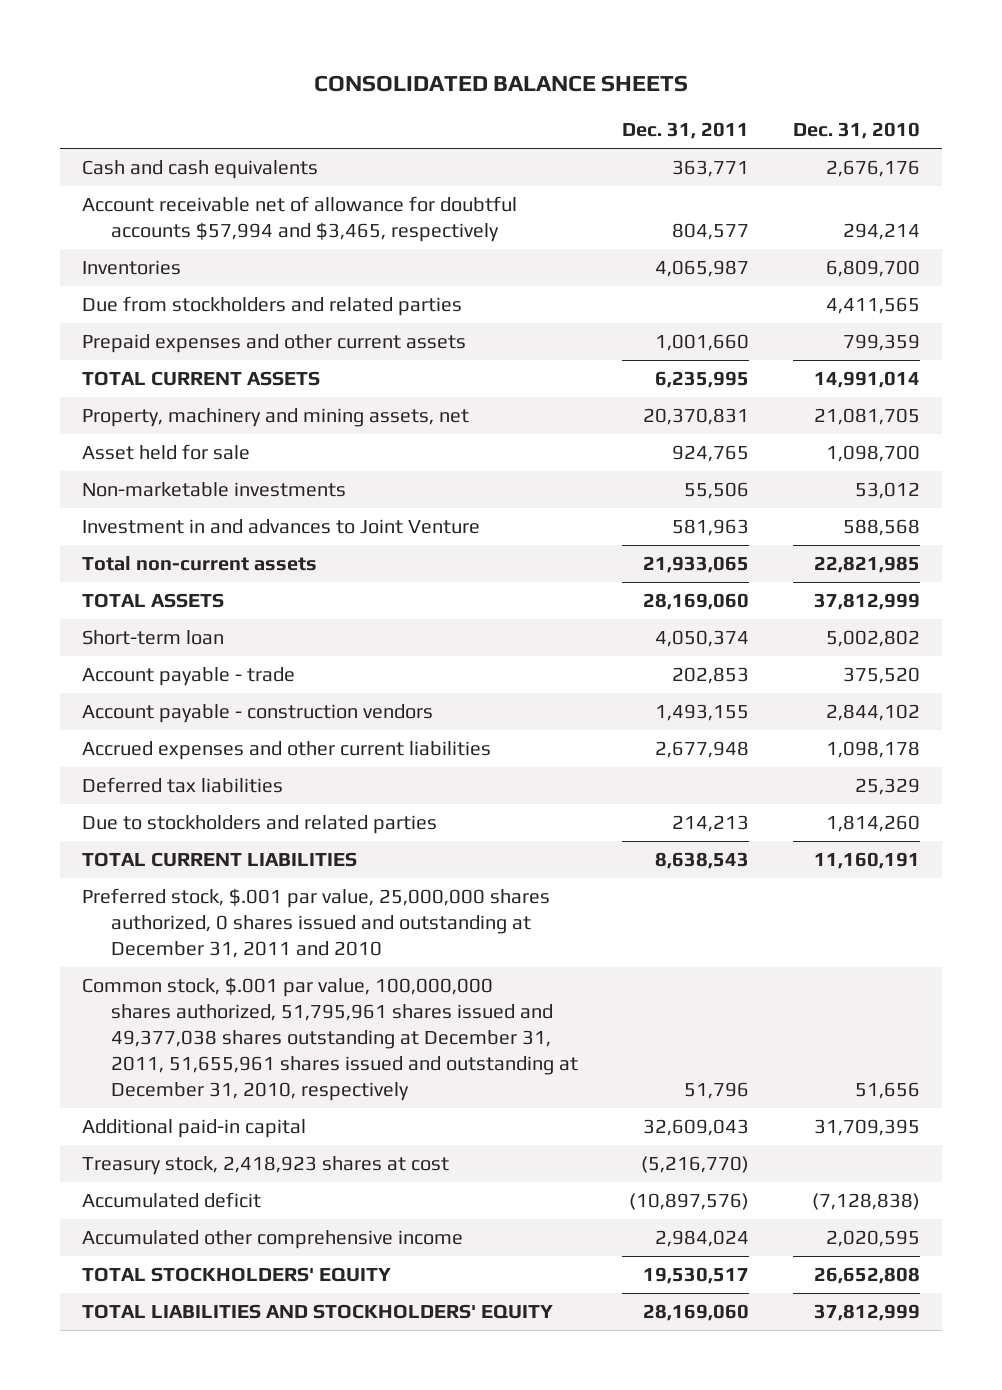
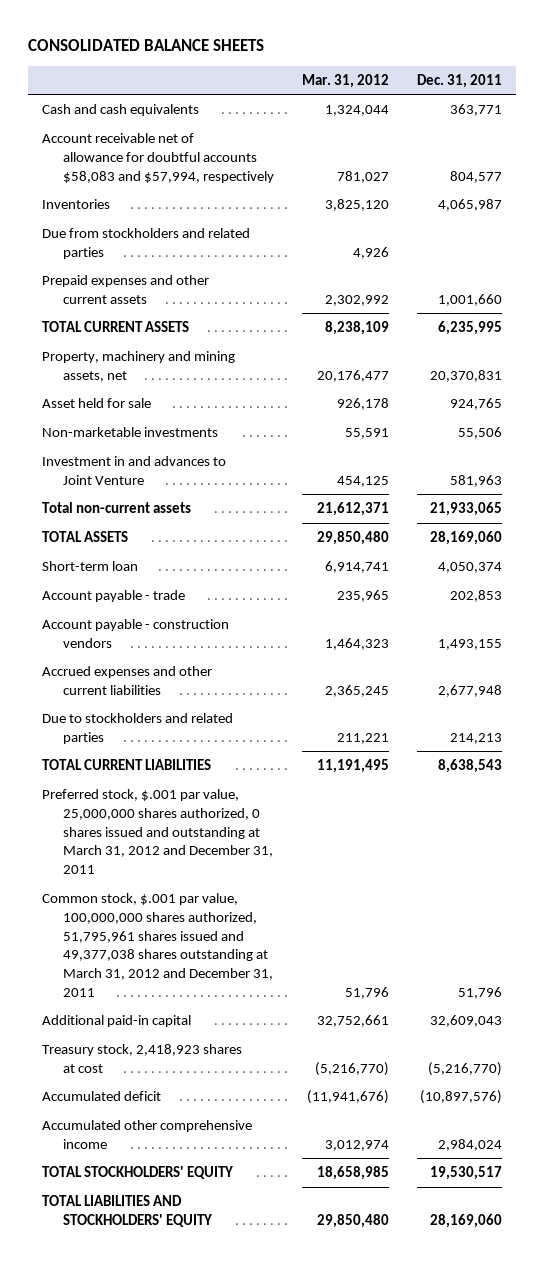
[793,122,921,140] Dec. 31, 2010 -> none
none -> [301,73,389,88] Mar. 31, 2012
[81,196,517,242] Account receivable net of allowance for doubtful accounts $57,994 and $3,465, respectively -> [42,133,274,183] Account receivable net of allowance for doubtful accounts $58,083 and $57,994, respectively
[81,777,283,794] Deferred tax liabilities -> none
[81,888,550,958] Preferred stock, $.001 par value, 25,000,000 shares authorized, 0 shares issued and outstanding at December 31, 2011 and 2010 -> [42,789,273,875] Preferred stock, $.001 par value, 25,000,000 shares authorized, 0 shares issued and outstanding at March 31, 2012 and December 31, 2011
[81,977,578,1101] Common stock, $.001 par value, 100,000,000 shares authorized, 51,795,961 shares issued and 49,377,038 shares outstanding at December 31, 2011, 51,655,961 shares issued and outstanding at December 31, 2010, respectively -> [42,893,273,997] Common stock, $.001 par value, 100,000,000 shares authorized, 51,795,961 shares issued and 49,377,038 shares outstanding at March 31, 2012 and December 31, 2011

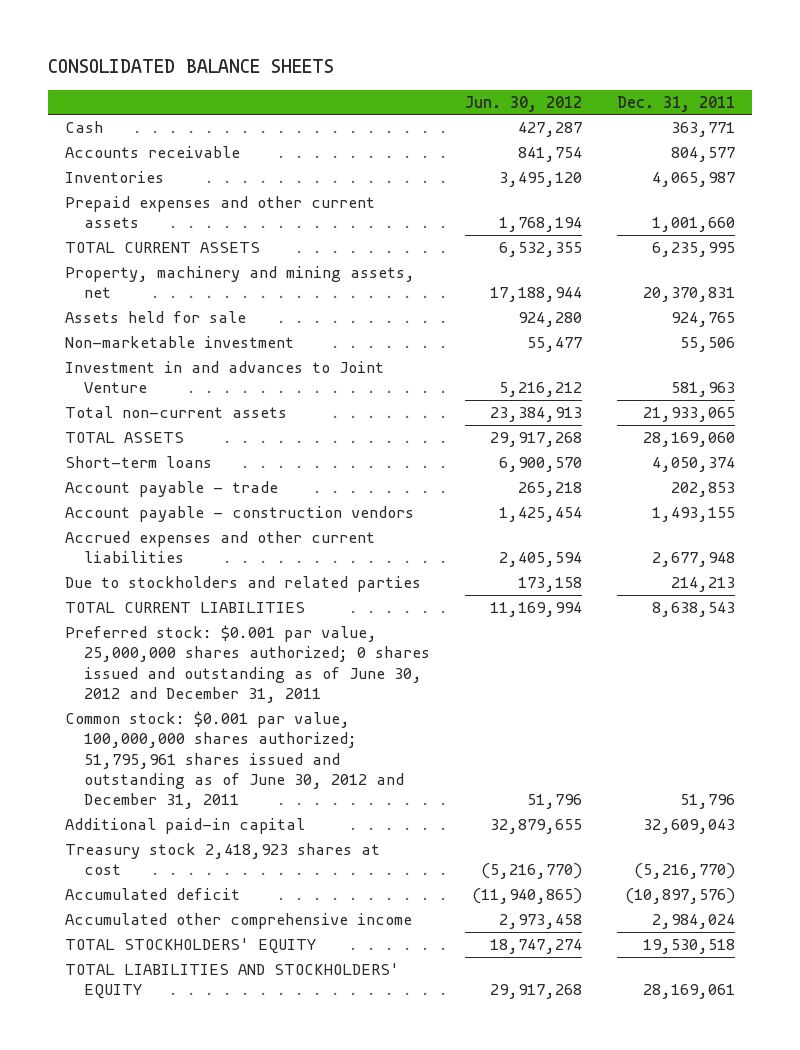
[301,73,389,88] Mar. 31, 2012 -> none
none -> [464,95,582,112] Jun. 30, 2012
[42,104,200,117] Cash and cash equivalents -> [65,120,104,133] Cash
[42,133,274,183] Account receivable net of allowance for doubtful accounts $58,083 and $57,994, respectively -> [65,145,241,158] Accounts receivable
[42,228,251,259] Due from stockholders and related parties -> none
[42,398,152,409] Asset held for sale -> [65,310,247,323] Assets held for sale
[42,427,219,438] Non-marketable investments -> [65,335,295,348] Non-marketable investment
[42,561,139,572] Short-term loan -> [65,455,213,468] Short-term loans
[42,789,273,875] Preferred stock, $.001 par value, 25,000,000 shares authorized, 0 shares issued and outstanding at March 31, 2012 and December 31, 2011 -> [65,624,431,703] Preferred stock: $0.001 par value, 25,000,000 shares authorized; 0 shares issued and outstanding as of June 30, 2012 and December 31, 2011
[42,893,273,997] Common stock, $.001 par value, 100,000,000 shares authorized, 51,795,961 shares issued and 49,377,038 shares outstanding at March 31, 2012 and December 31, 2011 -> [65,710,405,810] Common stock: $0.001 par value, 100,000,000 shares authorized; 51,795,961 shares issued and outstanding as of June 30, 2012 and December 31, 2011
[42,1044,243,1073] Treasury stock, 2,418,923 shares at cost -> [65,842,381,876] Treasury stock 2,418,923 shares at cost
[430,1166,503,1181] 19,530,517 -> [642,938,735,954] 19,530,518
[430,1213,503,1228] 28,169,060 -> [642,984,735,1000] 28,169,061

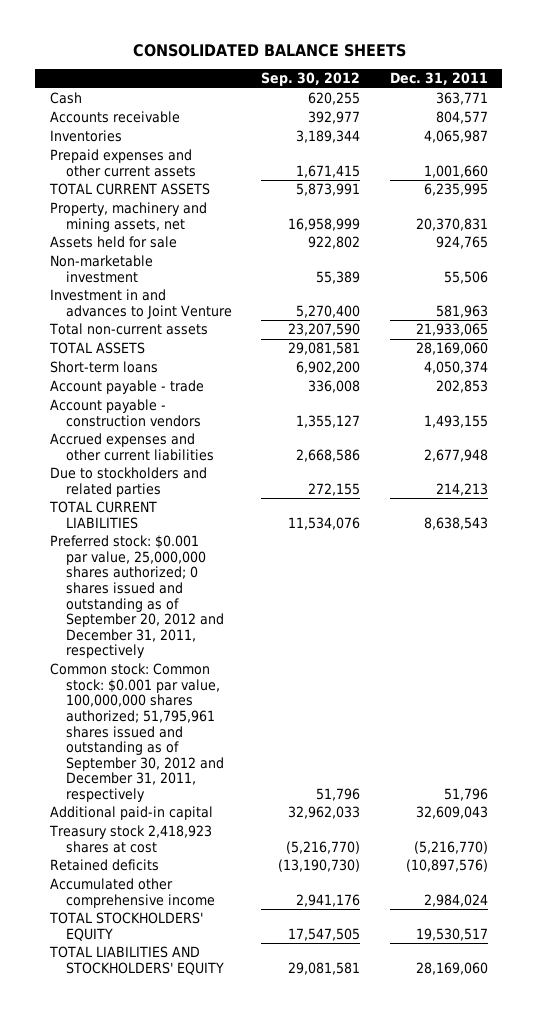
[464,95,582,112] Jun. 30, 2012 -> none
none -> [261,72,361,87] Sep. 30, 2012
[65,624,431,703] Preferred stock: $0.001 par value, 25,000,000 shares authorized; 0 shares issued and outstanding as of June 30, 2012 and December 31, 2011 -> [49,535,224,659] Preferred stock: $0.001 par value, 25,000,000 shares authorized; 0 shares issued and outstanding as of September 20, 2012 and December 31, 2011, respectively
[65,710,405,810] Common stock: $0.001 par value, 100,000,000 shares authorized; 51,795,961 shares issued and outstanding as of June 30, 2012 and December 31, 2011 -> [49,663,224,802] Common stock: Common stock: $0.001 par value, 100,000,000 shares authorized; 51,795,961 shares issued and outstanding as of September 30, 2012 and December 31, 2011, respectively
[65,887,241,900] Accumulated deficit -> [49,859,159,872] Retained deficits
[642,938,735,954] 19,530,518 -> [415,927,488,941] 19,530,517
[642,984,735,1000] 28,169,061 -> [415,961,488,975] 28,169,060

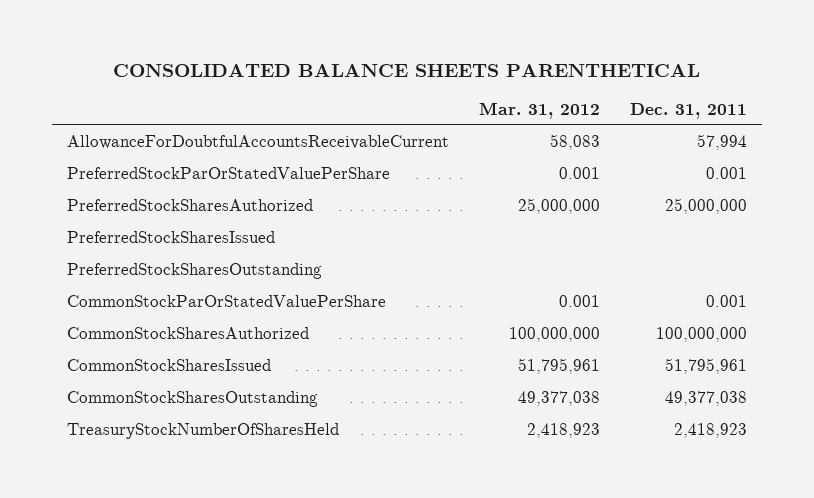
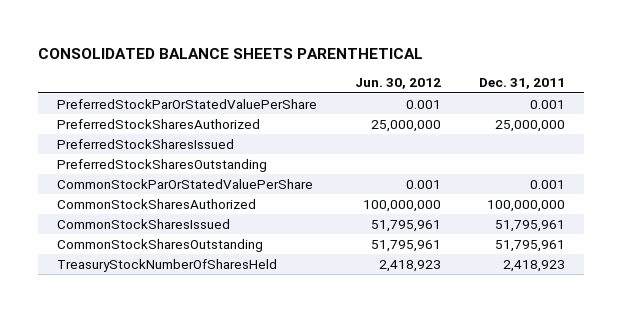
[479,101,601,119] Mar. 31, 2012 -> none
none -> [355,78,442,90] Jun. 30, 2012
[66,135,449,150] AllowanceForDoubtfulAccountsReceivableCurrent -> none
[665,391,748,407] 49,377,038 -> [494,239,565,252] 51,795,961

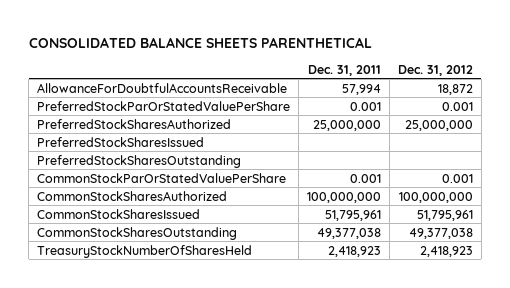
[355,78,442,90] Jun. 30, 2012 -> none
none -> [397,64,473,76] Dec. 31, 2012
none -> [37,82,288,93] AllowanceForDoubtfulAccountsReceivable
[494,239,565,252] 51,795,961 -> [317,227,382,239] 49,377,038

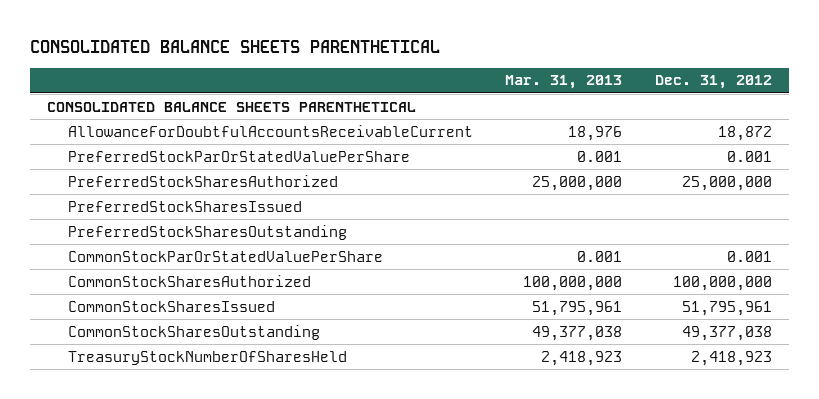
[308,64,382,76] Dec. 31, 2011 -> none
none -> [505,75,623,90] Mar. 31, 2013
none -> [46,101,416,112] CONSOLIDATED BALANCE SHEETS PARENTHETICAL
[37,82,288,93] AllowanceForDoubtfulAccountsReceivable -> [67,124,473,137] AllowanceForDoubtfulAccountsReceivableCurrent

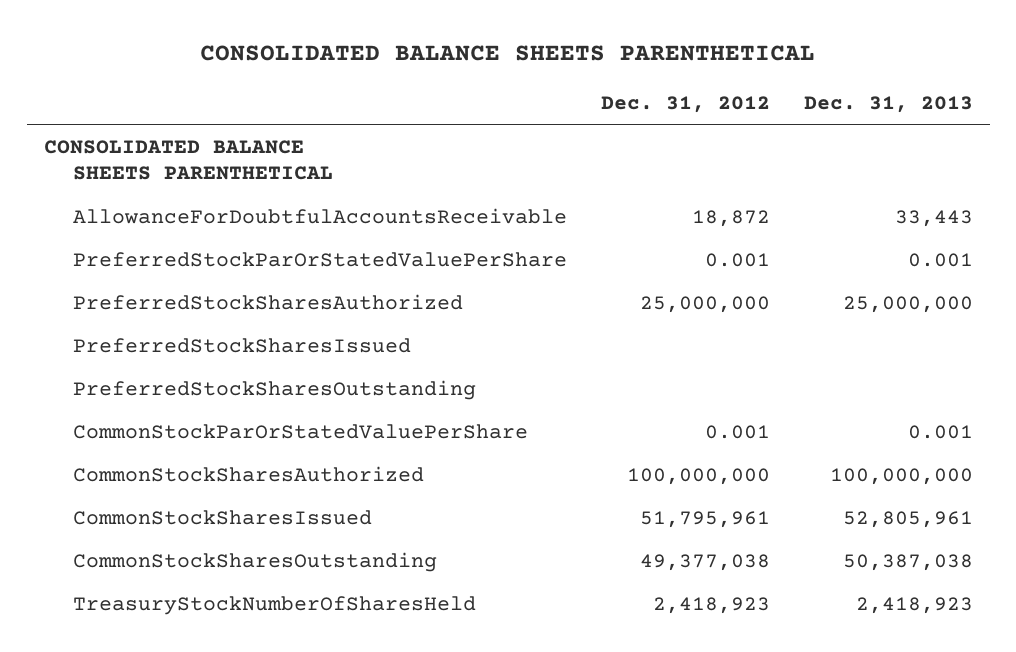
[505,75,623,90] Mar. 31, 2013 -> none
none -> [803,95,973,113] Dec. 31, 2013
[67,124,473,137] AllowanceForDoubtfulAccountsReceivableCurrent -> [72,207,567,224] AllowanceForDoubtfulAccountsReceivable

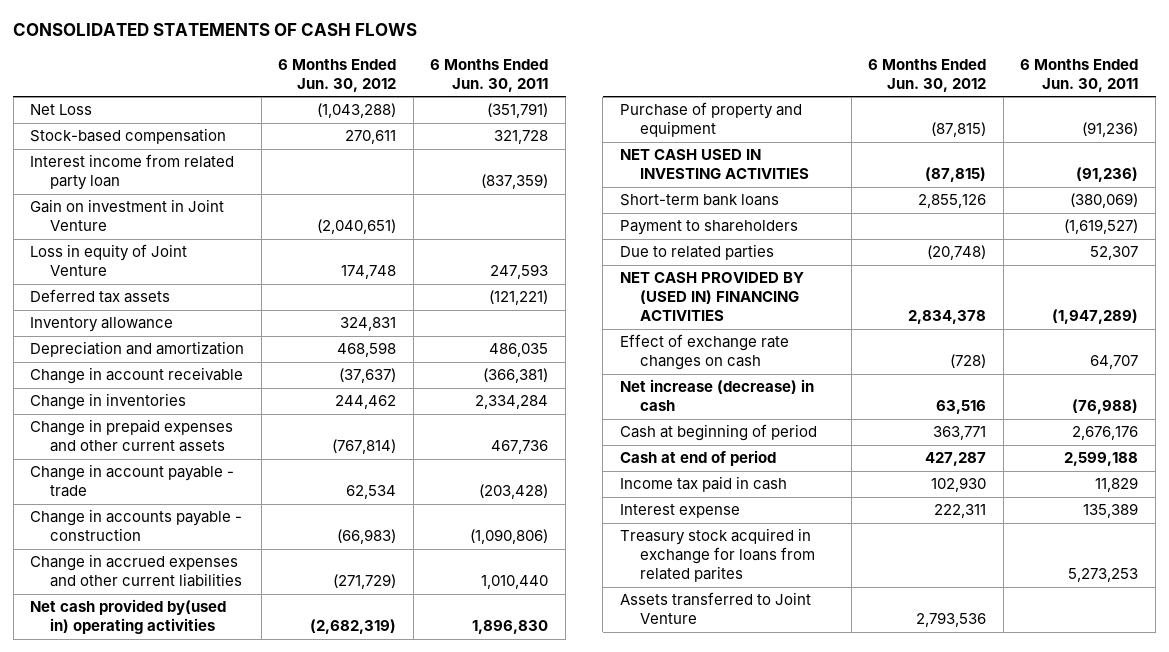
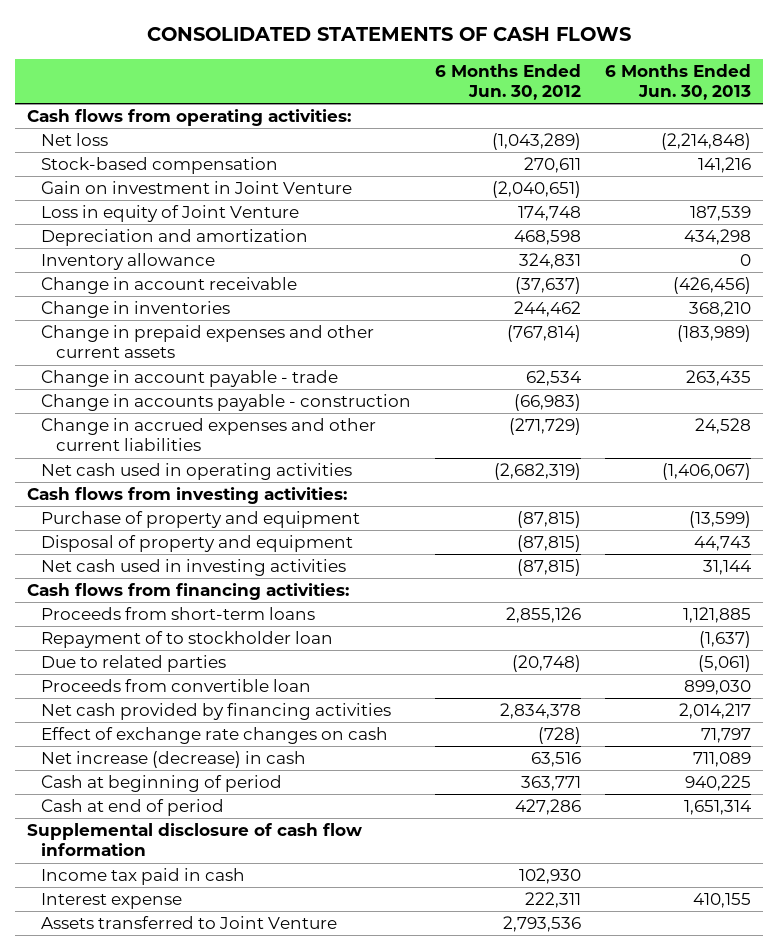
[430,58,549,92] 6 Months Ended Jun. 30, 2011 -> none
none -> [604,63,751,100] 6 Months Ended Jun. 30, 2013
none -> [26,109,351,127] Cash flows from operating activities:
[30,104,93,116] Net Loss -> [41,133,109,147] Net loss
[317,103,397,119] (1,043,288) -> [492,133,582,151] (1,043,289)
[30,154,235,191] Interest income from related party loan -> none
[30,289,171,304] Deferred tax assets -> none
[30,317,174,333] Inventory allowance -> [41,253,216,271] Inventory allowance
[30,599,227,635] Net cash provided by(used in) operating activities -> [41,463,353,481] Net cash used in operating activities
none -> [26,487,347,505] Cash flows from investing activities:
[620,220,799,236] Payment to shareholders -> none
none -> [41,535,354,553] Disposal of property and equipment
[620,149,810,180] NET CASH USED IN INVESTING ACTIVITIES -> [41,559,347,577] Net cash used in investing activities
none -> [26,583,349,601] Cash flows from financing activities:
[620,194,780,207] Short-term bank loans -> [41,607,316,621] Proceeds from short-term loans
none -> [41,631,334,649] Repayment of to stockholder loan
none -> [41,679,312,693] Proceeds from convertible loan
[620,272,805,322] NET CASH PROVIDED BY (USED IN) FINANCING ACTIVITIES -> [41,703,392,721] Net cash provided by financing activities
[925,452,987,467] 427,287 -> [515,799,582,816] 427,286
none -> [26,823,362,857] Supplemental disclosure of cash flow information
[620,528,816,583] Treasury stock acquired in exchange for loans from related parites -> none

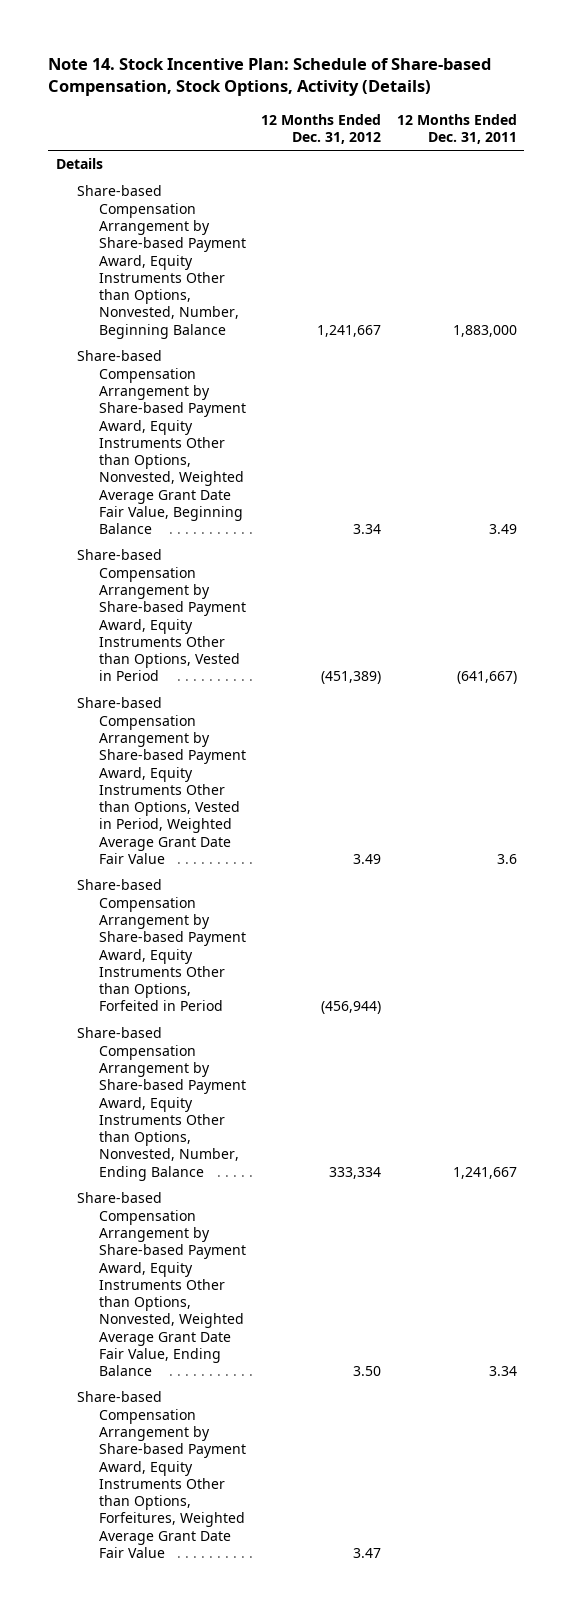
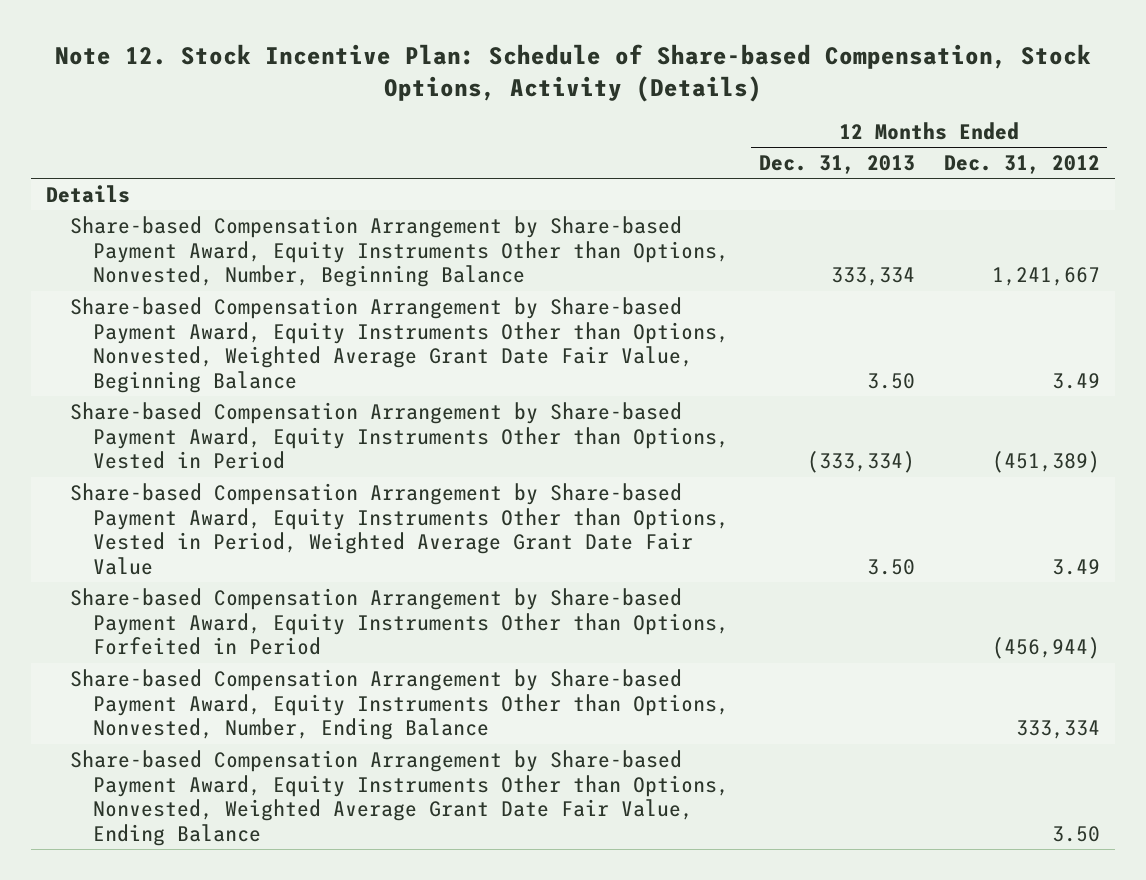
[47,57,491,97] Note 14. Stock Incentive Plan: Schedule of Share-based Compensation, Stock Options, Activity (Details) -> [55,43,1092,103] Note 12. Stock Incentive Plan: Schedule of Share-based Compensation, Stock Options, Activity (Details)
[396,113,517,144] 12 Months Ended Dec. 31, 2011 -> none
none -> [758,155,915,175] Dec. 31, 2013
[353,524,382,535] 3.34 -> [1052,373,1101,390] 3.49
[77,1391,246,1558] Share-based Compensation Arrangement by Share-based Payment Award, Equity Instruments Other than Options, Forfeitures, Weighted Average Grant Date Fair Value -> none

